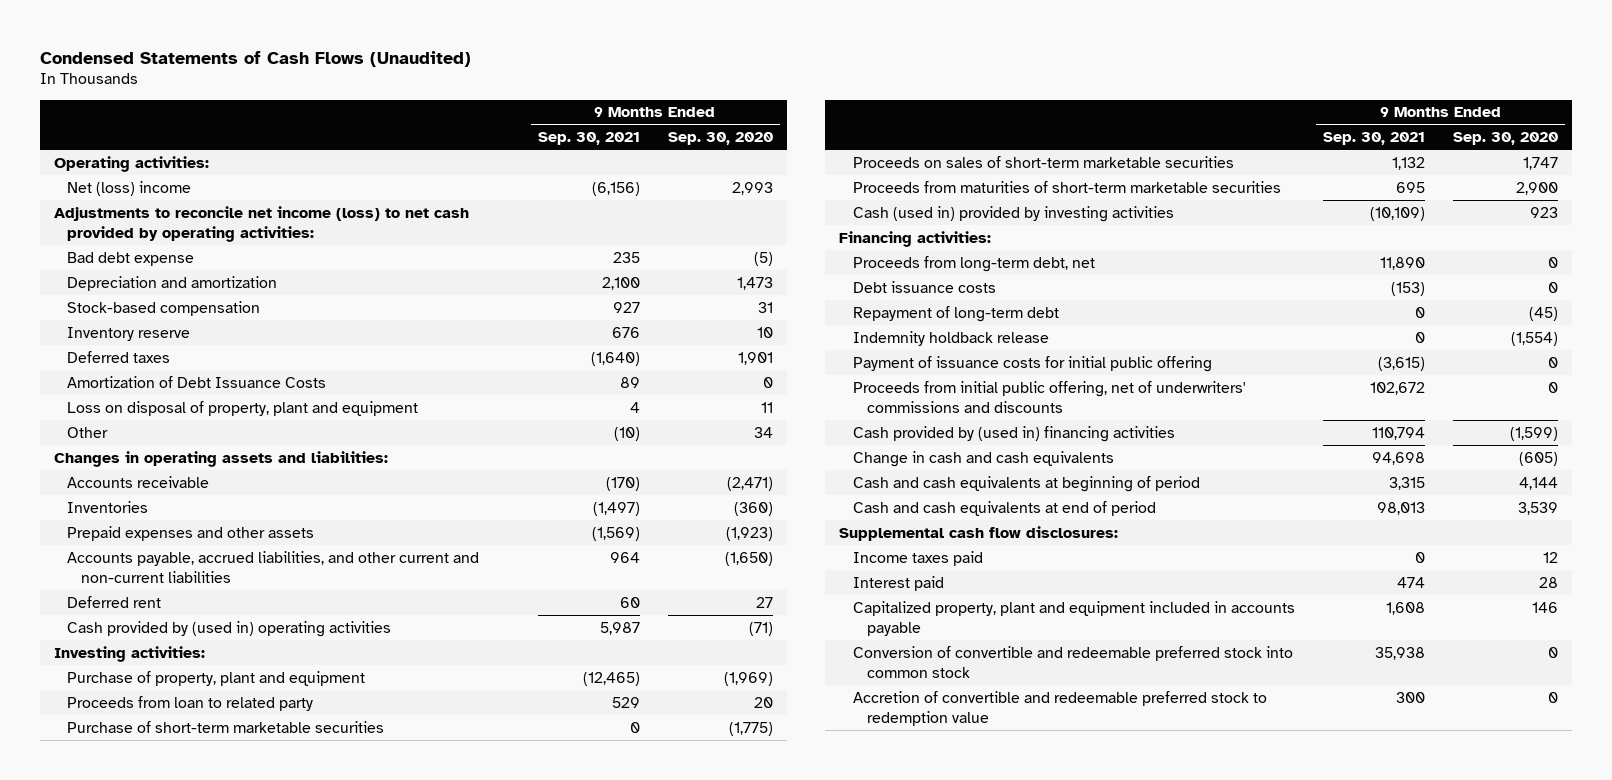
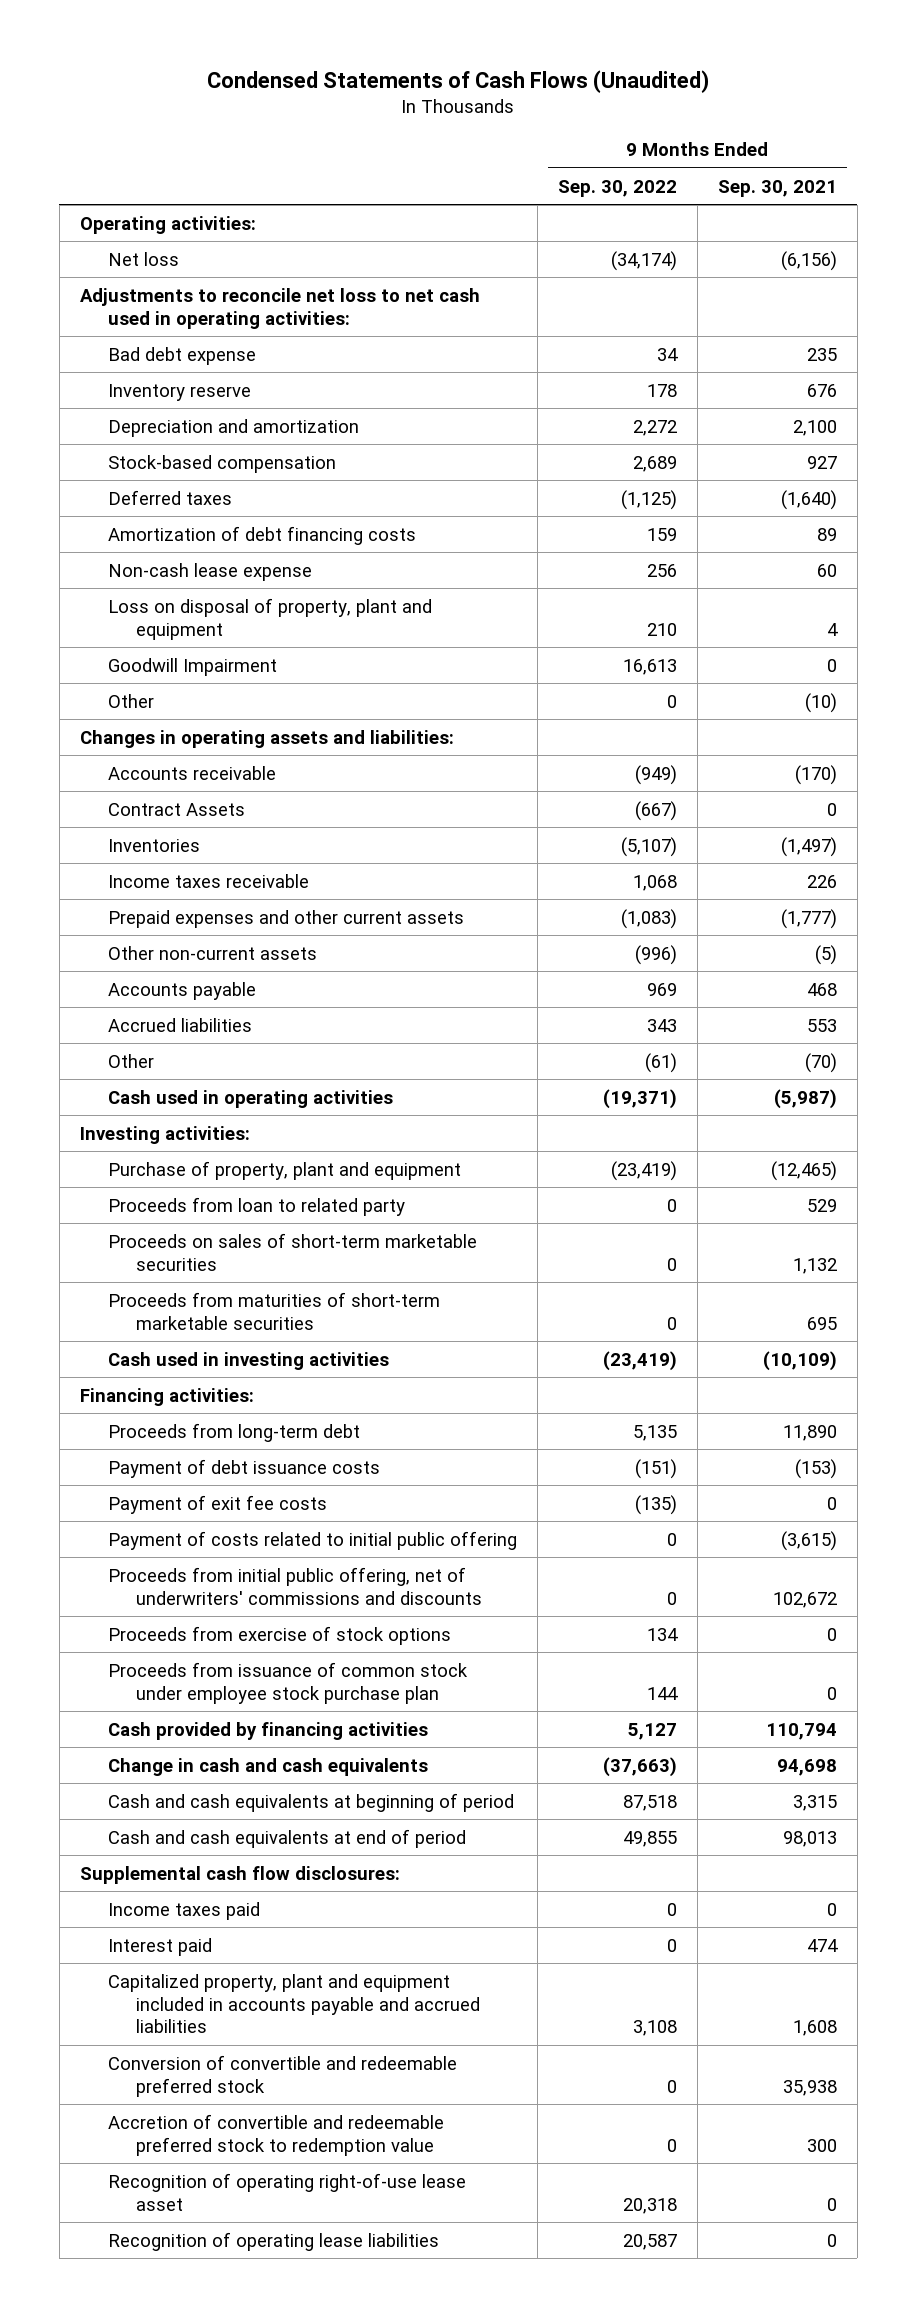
[667,132,773,146] Sep. 30, 2020 -> none
none -> [557,179,677,197] Sep. 30, 2022
[67,180,192,196] Net (loss) income -> [107,251,179,266] Net loss
[53,205,469,242] Adjustments to reconcile net income (loss) to net cash provided by operating activities: -> [79,287,480,329] Adjustments to reconcile net loss to net cash used in operating activities:
[67,326,191,341] Inventory reserve -> [107,383,251,401] Inventory reserve
[67,375,327,388] Amortization of Debt Issuance Costs -> [107,525,416,545] Amortization of debt financing costs
none -> [107,562,312,581] Non-cash lease expense
none -> [107,657,277,676] Goodwill Impairment
none -> [107,802,245,816] Contract Assets
[67,550,480,583] Accounts payable, accrued liabilities, and other current and non-current liabilities -> none
[67,595,162,608] Deferred rent -> none
none -> [107,873,309,888] Income taxes receivable
[67,525,315,541] Prepaid expenses and other assets -> [107,909,464,928] Prepaid expenses and other current assets
[591,526,640,541] (1,569) -> [780,908,837,929] (1,777)
none -> [107,945,317,960] Other non-current assets
none -> [107,981,256,1000] Accounts payable
none -> [107,1017,252,1032] Accrued liabilities
none -> [107,1053,154,1068] Other
[67,620,392,637] Cash provided by (used in) operating activities -> [107,1089,393,1108] Cash used in operating activities
[599,621,640,635] 5,987 -> [773,1088,837,1109] (5,987)
[67,720,385,733] Purchase of short-term marketable securities -> none
[853,205,1175,222] Cash (used in) provided by investing activities -> [107,1351,389,1370] Cash used in investing activities
[853,305,1060,322] Repayment of long-term debt -> none
[853,330,1050,346] Indemnity holdback release -> none
[853,255,1096,272] Proceeds from long-term debt, net -> [107,1422,360,1442] Proceeds from long-term debt
[853,280,997,293] Debt issuance costs -> [107,1458,380,1478] Payment of debt issuance costs
none -> [107,1494,327,1514] Payment of exit fee costs
[853,355,1213,372] Payment of issuance costs for initial public offering -> [107,1530,517,1550] Payment of costs related to initial public offering
none -> [107,1625,451,1645] Proceeds from exercise of stock options
none -> [107,1661,468,1704] Proceeds from issuance of common stock under employee stock purchase plan
[853,425,1176,442] Cash provided by (used in) financing activities -> [107,1721,428,1740] Cash provided by financing activities
[853,600,1296,636] Capitalized property, plant and equipment included in accounts payable -> [107,1973,481,2034] Capitalized property, plant and equipment included in accounts payable and accrued liabilities
[853,645,1294,678] Conversion of convertible and redeemable preferred stock into common stock -> [107,2054,457,2097] Conversion of convertible and redeemable preferred stock
none -> [107,2172,466,2211] Recognition of operating right-of-use lease asset
none -> [107,2231,439,2251] Recognition of operating lease liabilities

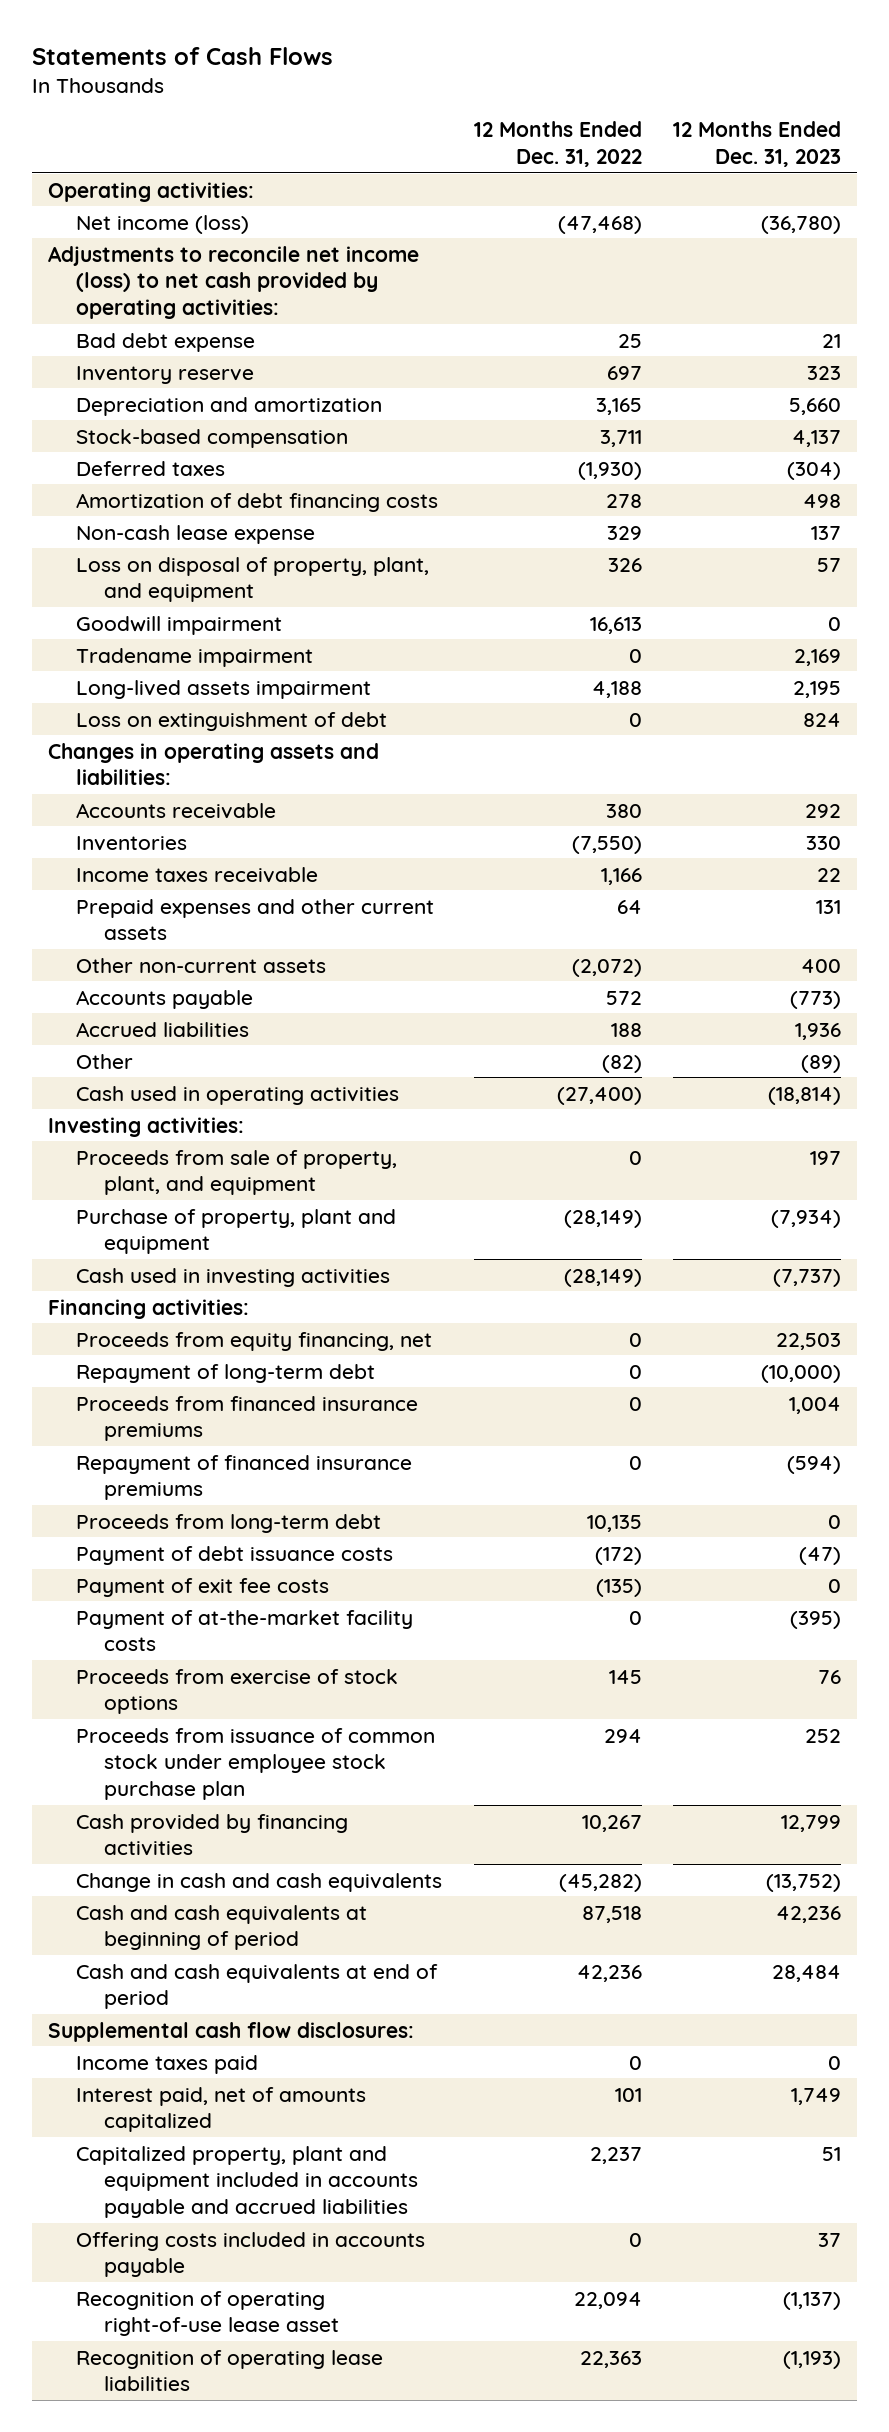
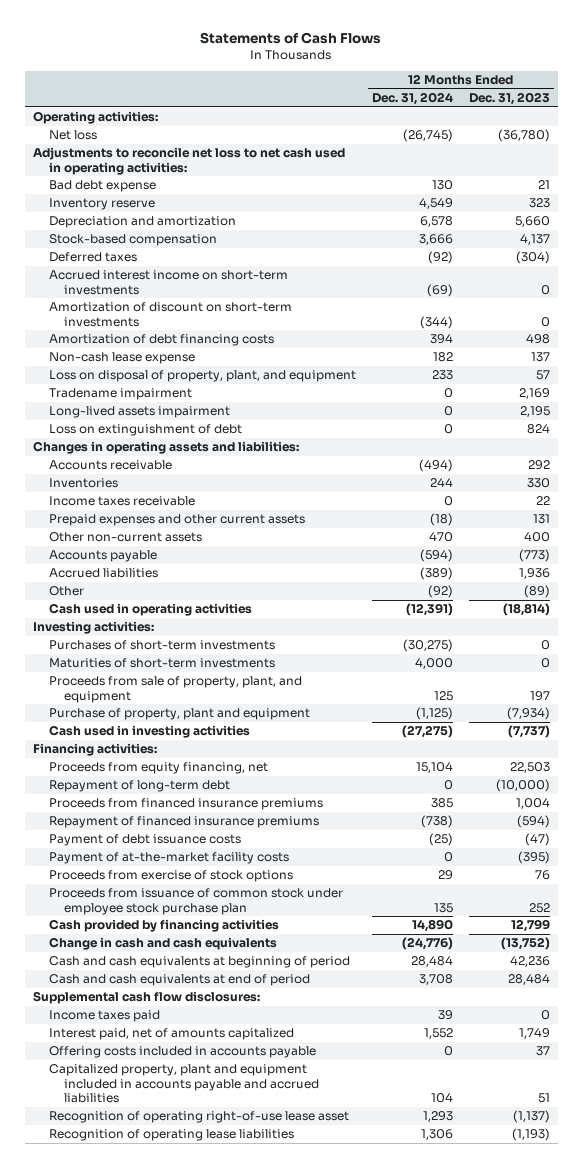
[473,121,642,167] 12 Months Ended Dec. 31, 2022 -> none
none -> [371,92,453,106] Dec. 31, 2024
[76,214,250,234] Net income (loss) -> [48,130,97,141] Net loss
[48,245,420,319] Adjustments to reconcile net income (loss) to net cash provided by operating activities: -> [32,147,345,175] Adjustments to reconcile net loss to net cash used in operating activities:
none -> [48,270,288,295] Accrued interest income on short-term investments
none -> [48,302,292,327] Amortization of discount on short-term investments
[76,615,283,635] Goodwill impairment -> none
none -> [48,640,275,651] Purchases of short-term investments
none -> [48,658,275,669] Maturities of short-term investments
[76,1513,382,1533] Proceeds from long-term debt -> none
[76,1577,330,1597] Payment of exit fee costs -> none
[76,2145,418,2218] Capitalized property, plant and equipment included in accounts payable and accrued liabilities -> [48,1064,320,1103] Capitalized property, plant and equipment included in accounts payable and accrued liabilities

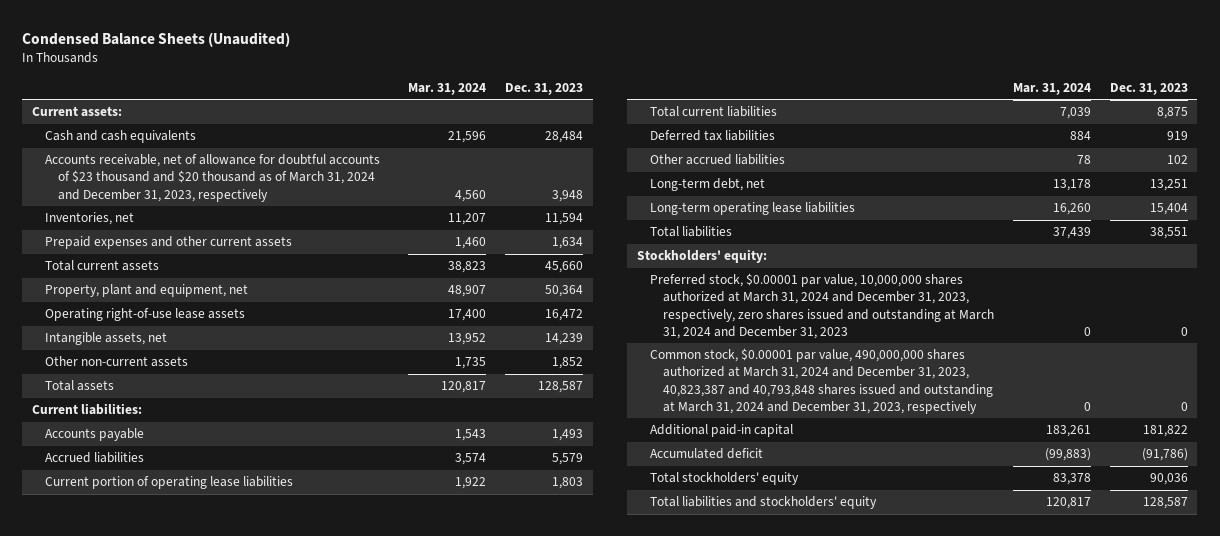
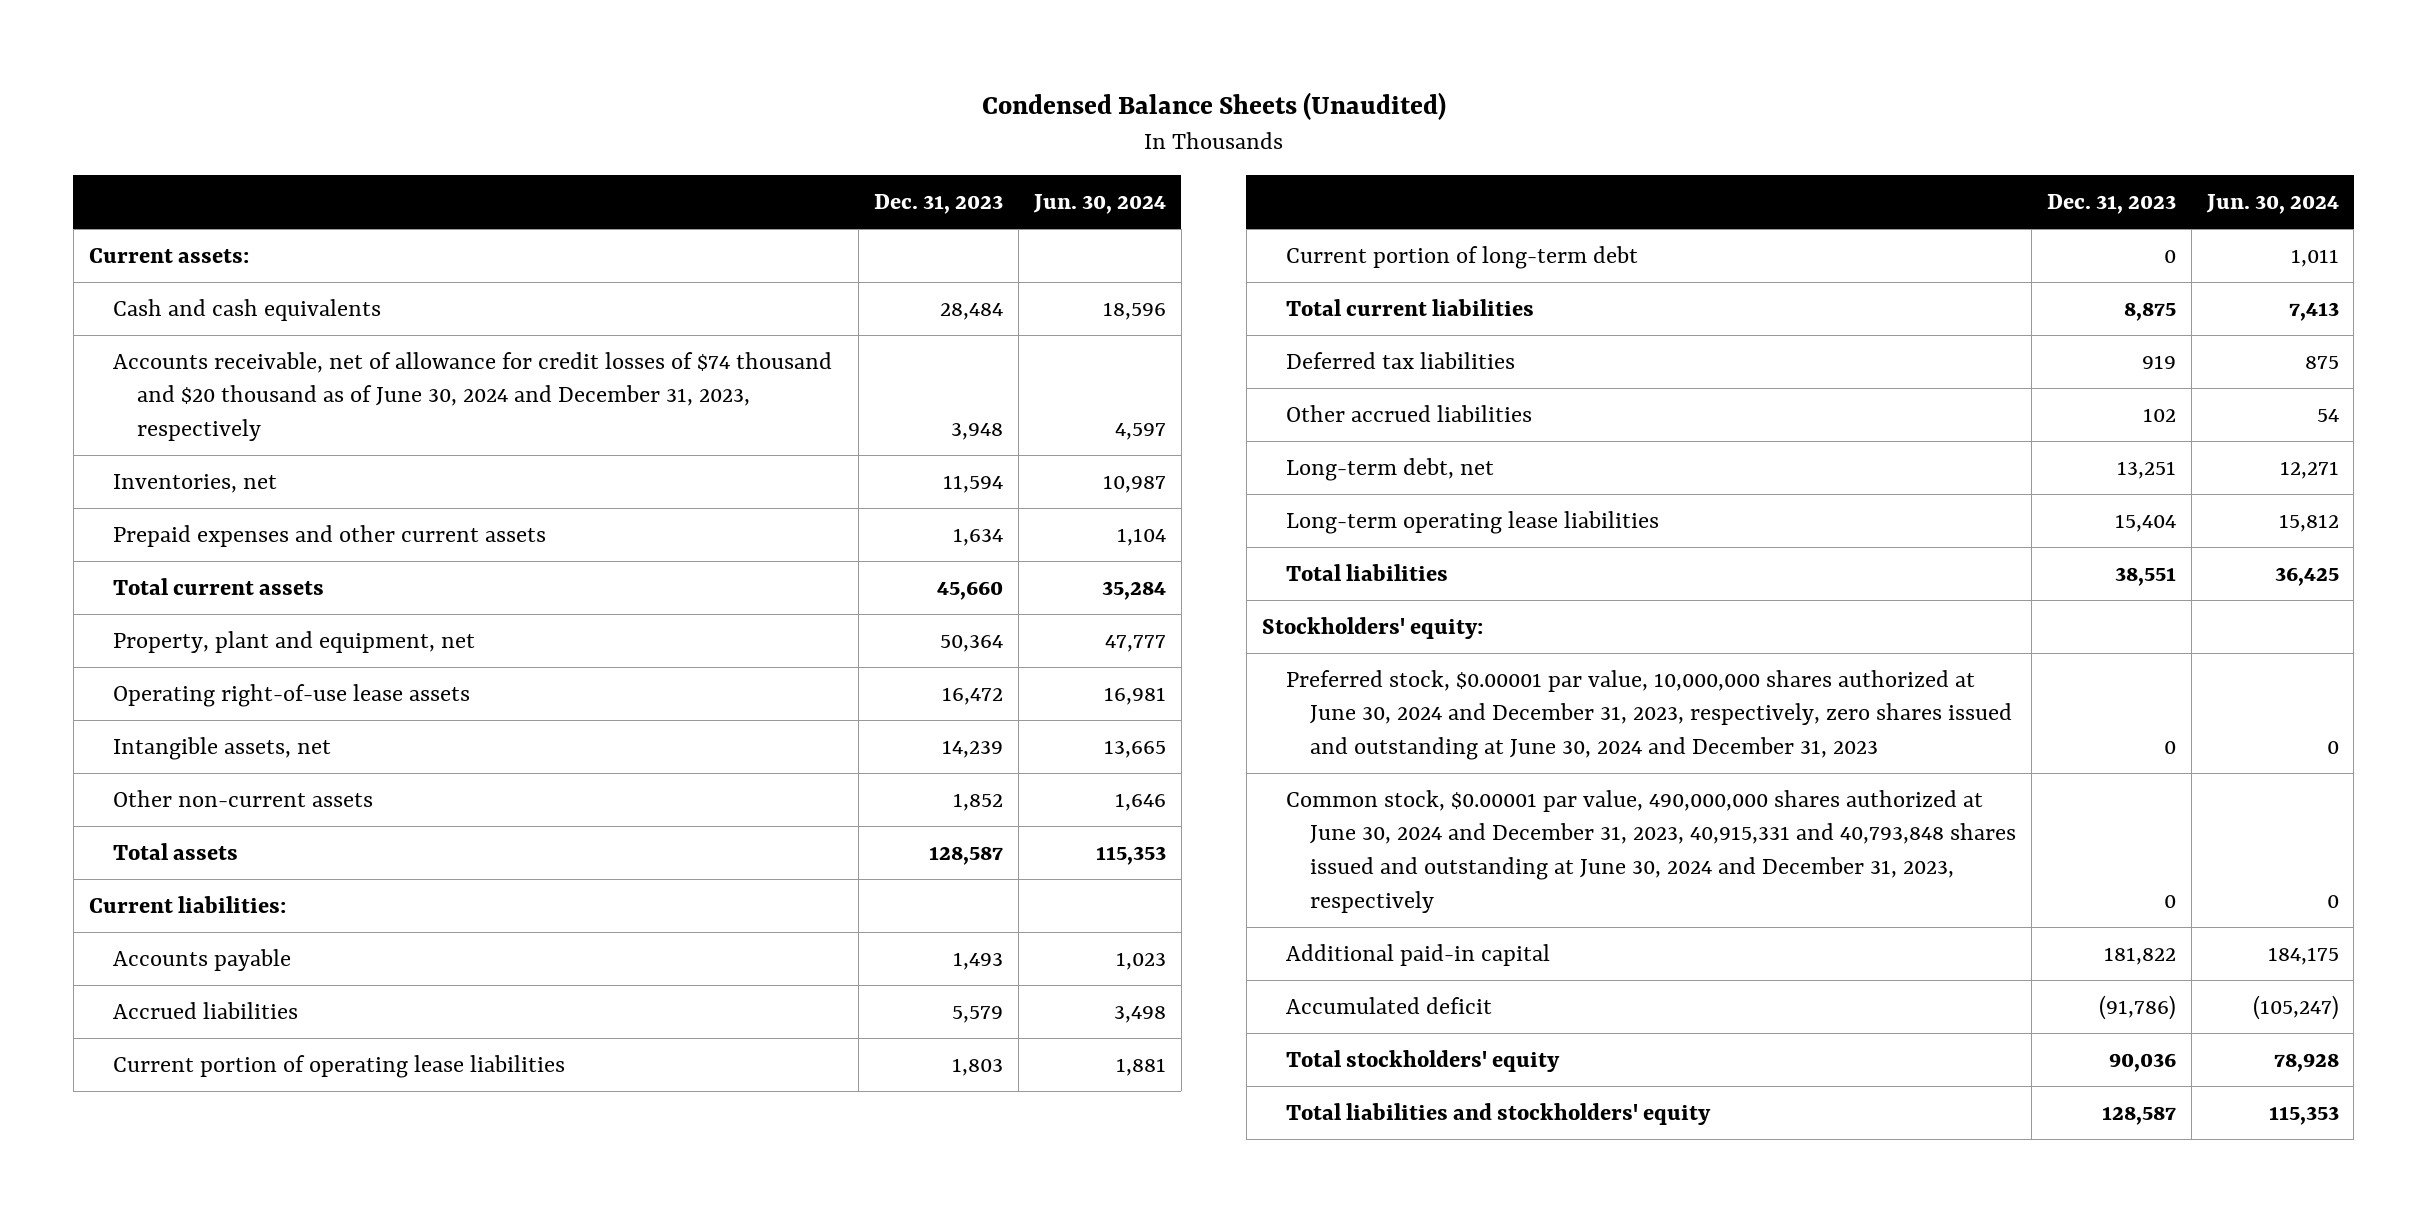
[408,83,487,96] Mar. 31, 2024 -> none
none -> [1032,194,1166,215] Jun. 30, 2024
[45,154,381,202] Accounts receivable, net of allowance for doubtful accounts of $23 thousand and $20 thousand as of March 31, 2024 and December 31, 2023, respectively -> [113,351,833,442] Accounts receivable, net of allowance for credit losses of $74 thousand and $20 thousand as of June 30, 2024 and December 31, 2023, respectively
none -> [1285,245,1638,269] Current portion of long-term debt
[649,273,994,339] Preferred stock, $0.00001 par value, 10,000,000 shares authorized at March 31, 2024 and December 31, 2023, respectively, zero shares issued and outstanding at March 31, 2024 and December 31, 2023 -> [1285,669,2013,761] Preferred stock, $0.00001 par value, 10,000,000 shares authorized at June 30, 2024 and December 31, 2023, respectively, zero shares issued and outstanding at June 30, 2024 and December 31, 2023
[649,348,993,414] Common stock, $0.00001 par value, 490,000,000 shares authorized at March 31, 2024 and December 31, 2023, 40,823,387 and 40,793,848 shares issued and outstanding at March 31, 2024 and December 31, 2023, respectively -> [1285,789,2017,913] Common stock, $0.00001 par value, 490,000,000 shares authorized at June 30, 2024 and December 31, 2023, 40,915,331 and 40,793,848 shares issued and outstanding at June 30, 2024 and December 31, 2023, respectively

